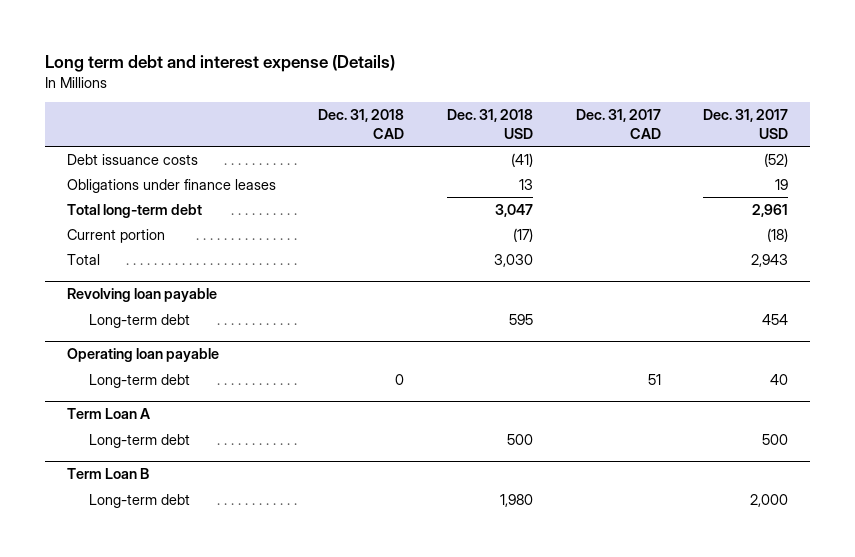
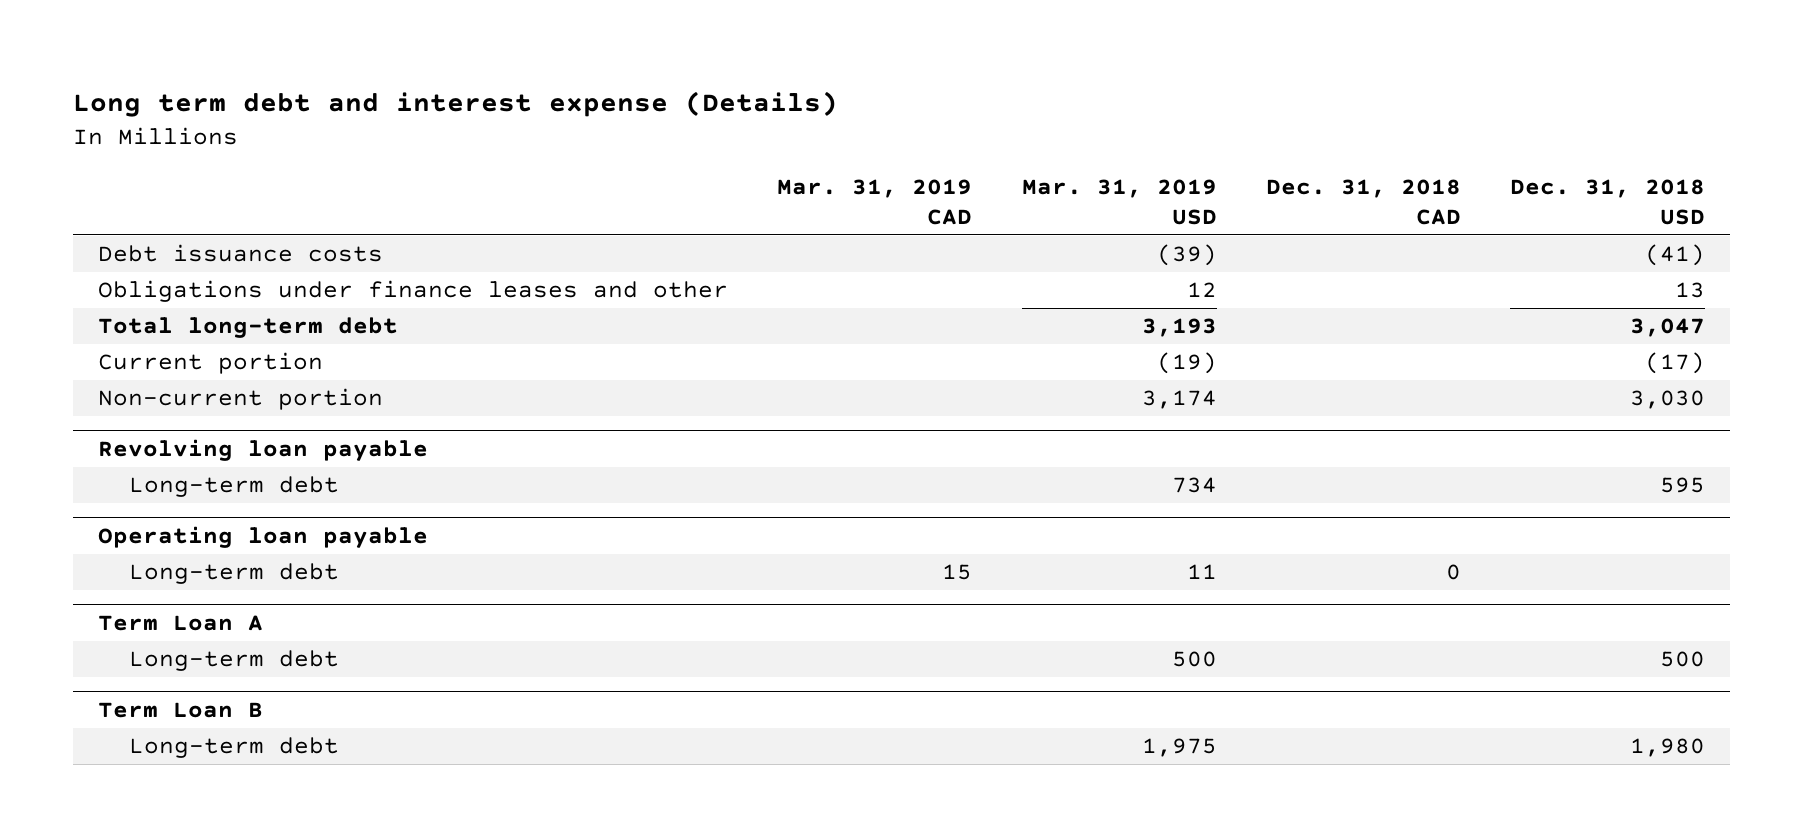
[575,109,661,140] Dec. 31, 2017 CAD -> none
[703,109,789,140] Dec. 31, 2017 USD -> none
none -> [777,179,973,225] Mar. 31, 2019 CAD
none -> [1021,179,1217,225] Mar. 31, 2019 USD
[66,178,276,193] Obligations under finance leases -> [97,280,728,303] Obligations under finance leases and other
[66,253,100,265] Total -> [97,388,383,411] Non-current portion

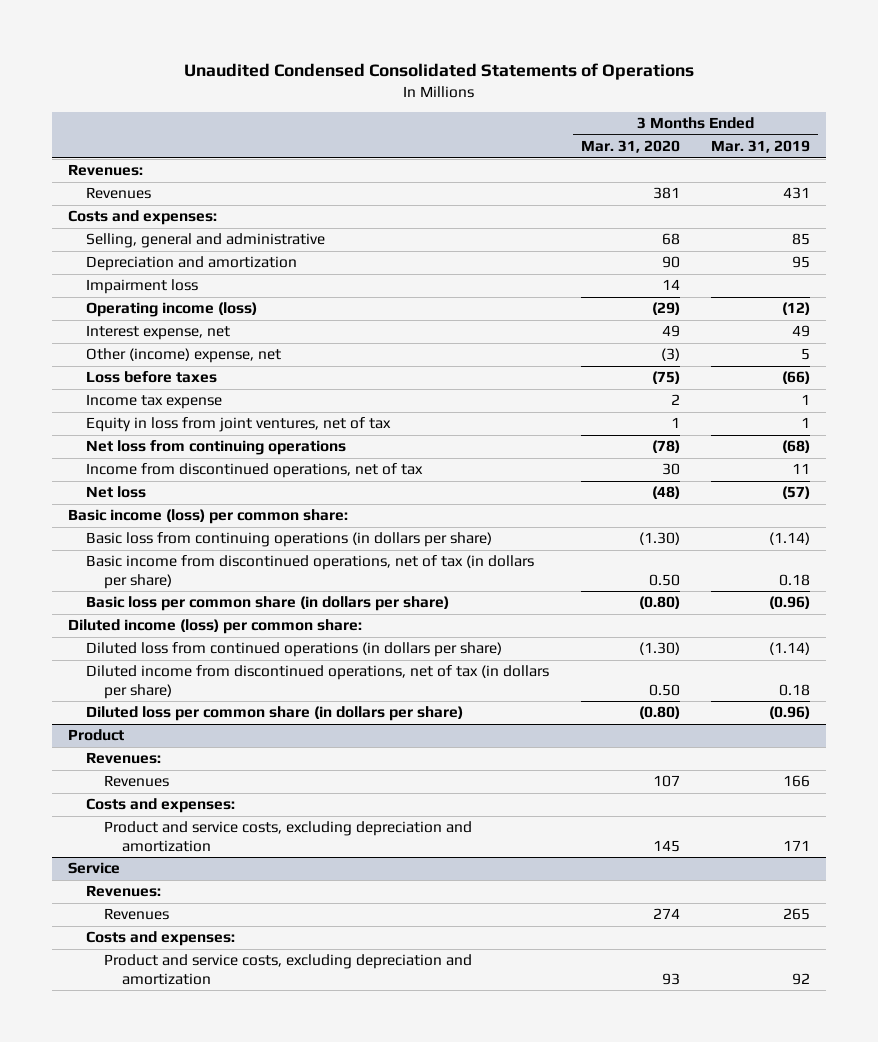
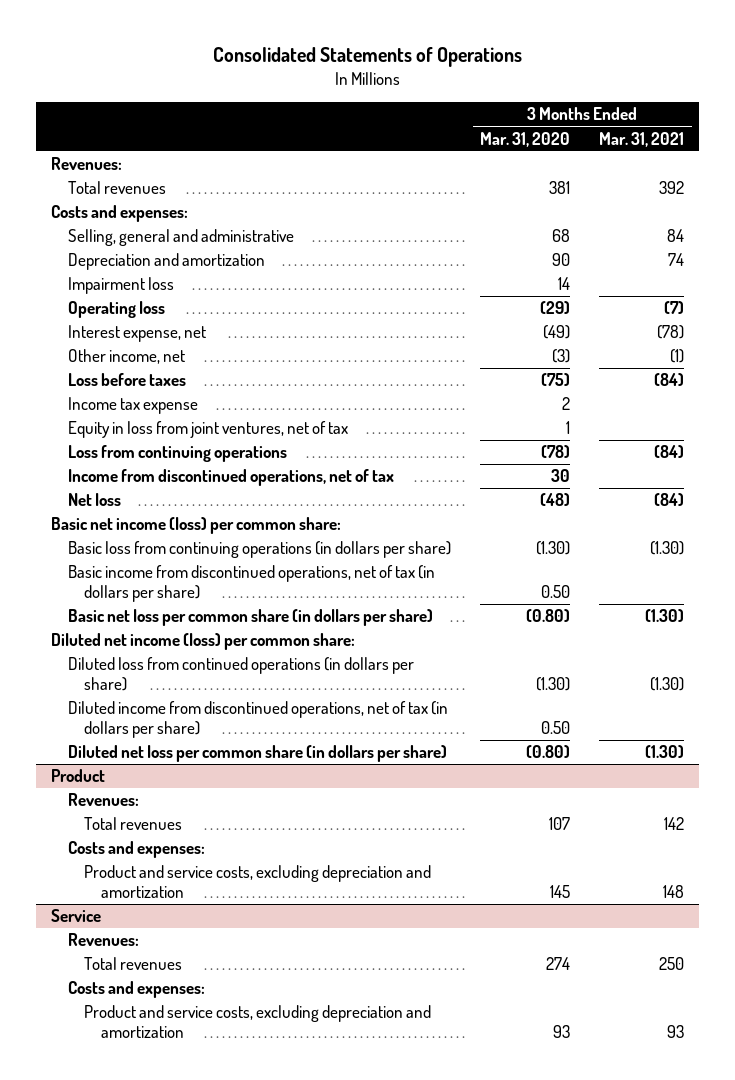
[184,62,695,80] Unaudited Condensed Consolidated Statements of Operations -> [212,47,522,68] Consolidated Statements of Operations
[711,140,811,154] Mar. 31, 2019 -> none
none -> [599,131,685,147] Mar. 31, 2021
[85,187,151,200] Revenues -> [67,181,166,195] Total revenues
[85,302,257,318] Operating income (loss) -> [67,301,165,319] Operating loss
[661,325,680,338] 49 -> [543,325,571,340] (49)
[85,348,281,364] Other (income) expense, net -> [67,349,185,365] Other income, net
[85,440,346,456] Net loss from continuing operations -> [67,445,287,463] Loss from continuing operations
[67,509,348,525] Basic income (loss) per common share: -> [50,517,341,535] Basic net income (loss) per common share:
[85,596,449,612] Basic loss per common share (in dollars per share) -> [67,609,433,627] Basic net loss per common share (in dollars per share)
[67,619,362,635] Diluted income (loss) per common share: -> [50,633,355,651] Diluted net income (loss) per common share:
[85,706,463,722] Diluted loss per common share (in dollars per share) -> [67,745,447,763] Diluted net loss per common share (in dollars per share)
[104,775,170,788] Revenues -> [84,817,183,831] Total revenues
[104,908,170,921] Revenues -> [84,957,183,971] Total revenues

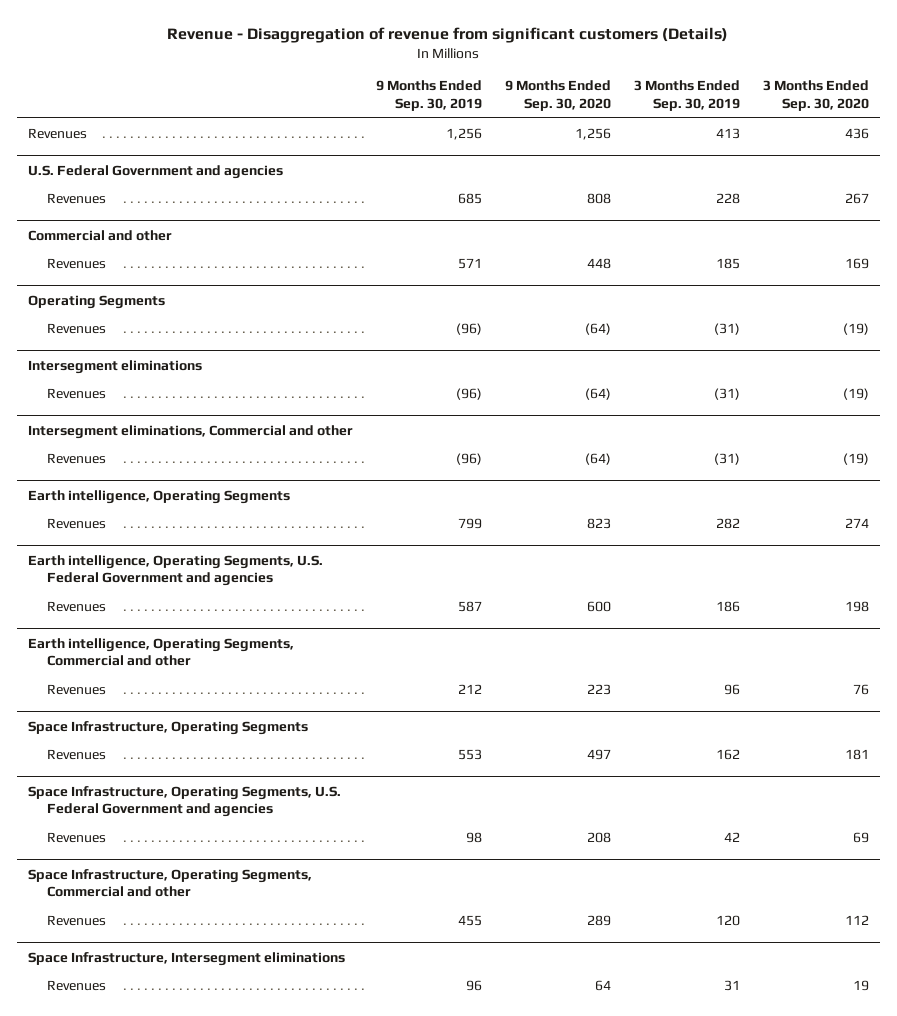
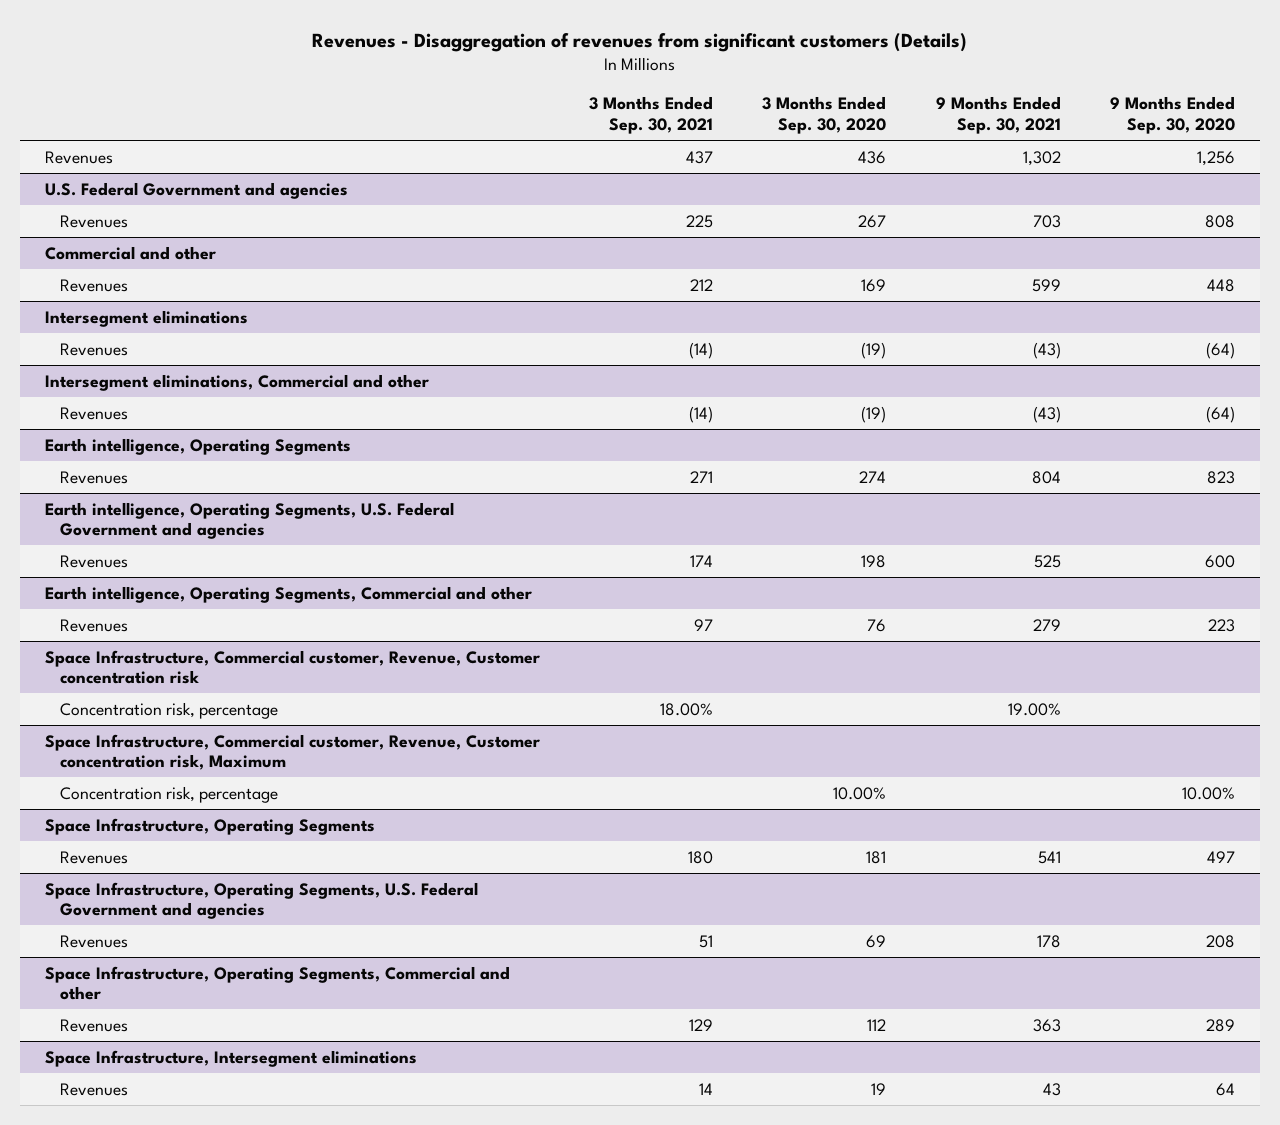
[167,26,729,43] Revenue - Disaggregation of revenue from significant customers (Details) -> [311,33,967,53] Revenues - Disaggregation of revenues from significant customers (Details)
[375,80,482,112] 9 Months Ended Sep. 30, 2019 -> none
[633,80,740,112] 3 Months Ended Sep. 30, 2019 -> none
none -> [589,96,714,135] 3 Months Ended Sep. 30, 2021
none -> [935,96,1061,135] 9 Months Ended Sep. 30, 2021
[28,294,166,309] Operating Segments -> none
[46,322,106,334] Revenues -> none
none -> [44,649,540,685] Space Infrastructure, Commercial customer, Revenue, Customer concentration risk
none -> [60,701,279,719] Concentration risk, percentage
none -> [44,733,540,771] Space Infrastructure, Commercial customer, Revenue, Customer concentration risk, Maximum
none -> [60,785,279,803] Concentration risk, percentage

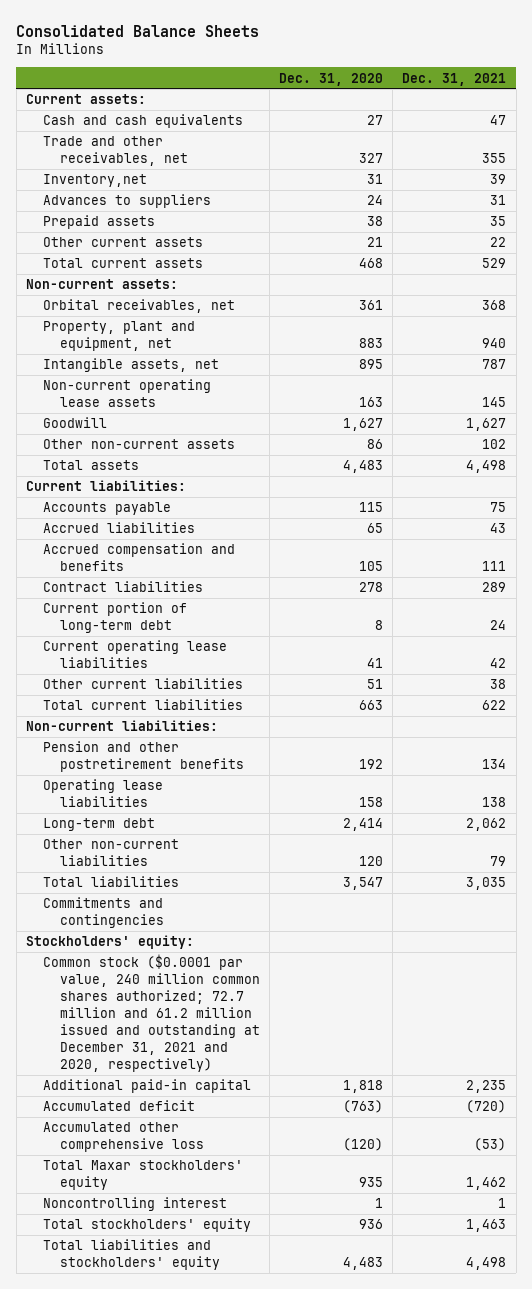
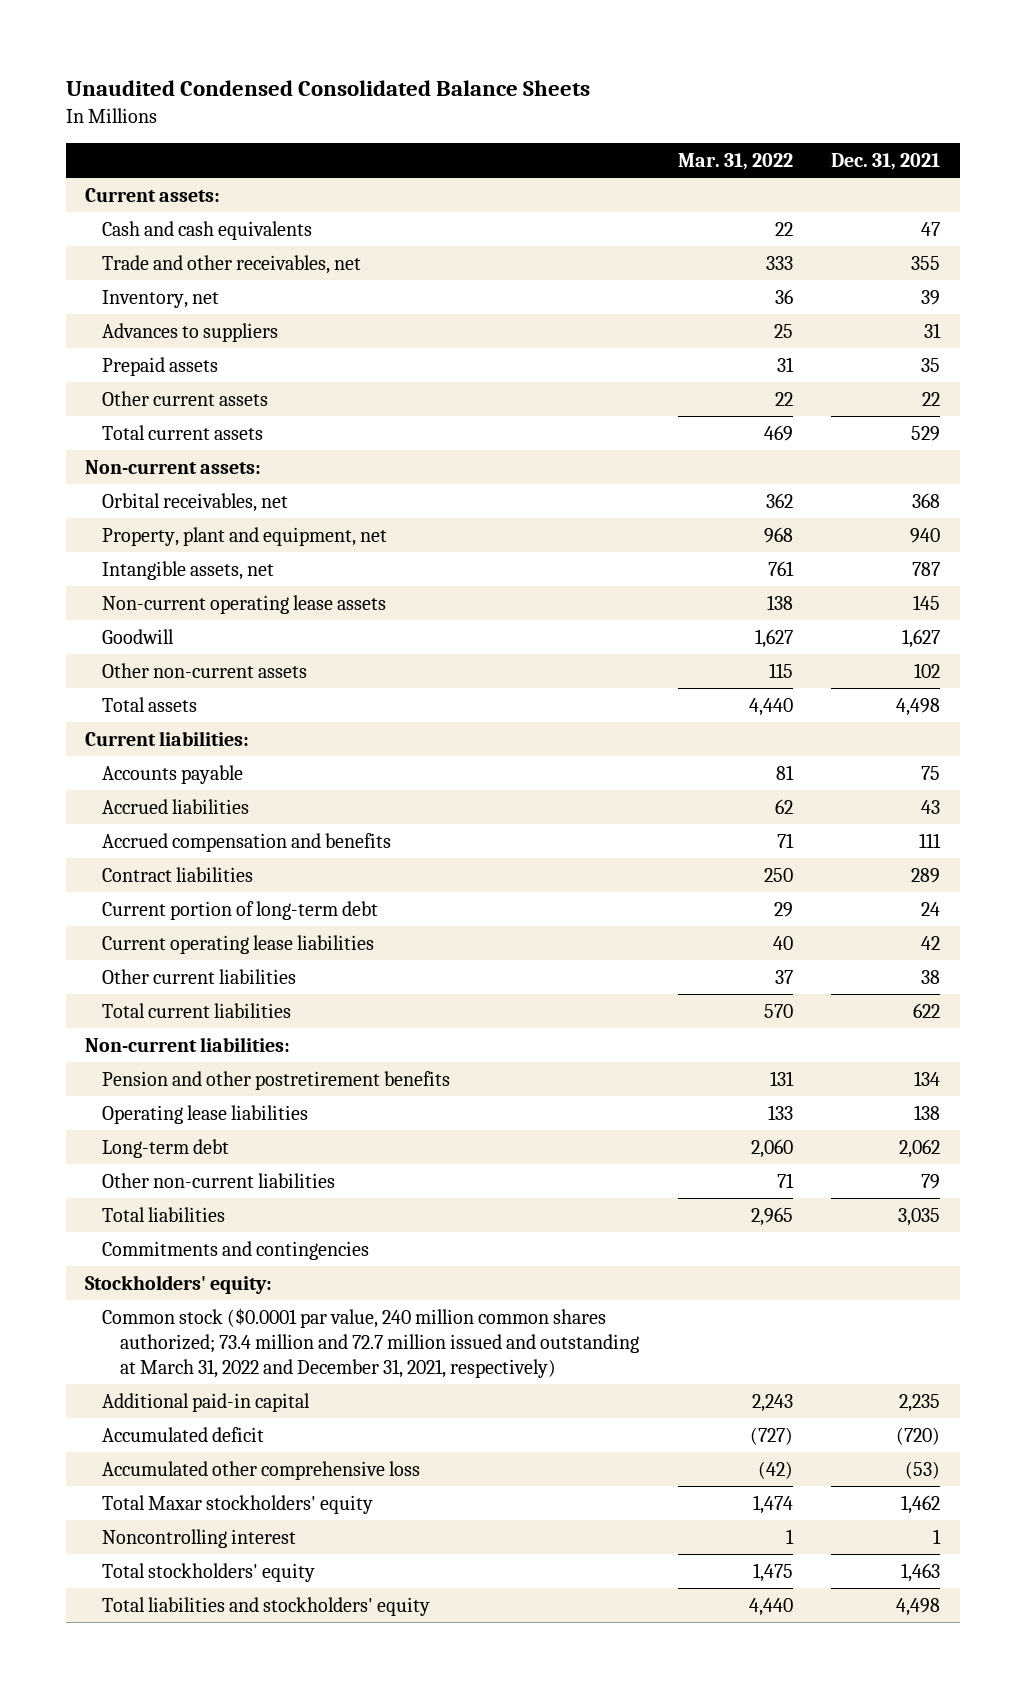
[16,24,260,37] Consolidated Balance Sheets -> [65,80,590,97] Unaudited Condensed Consolidated Balance Sheets
[279,72,384,86] Dec. 31, 2020 -> none
none -> [677,152,793,170] Mar. 31, 2022
[42,174,147,188] Inventory,net -> [102,289,220,308] Inventory, net
[42,954,261,1073] Common stock ($0.0001 par value, 240 million common shares authorized; 72.7 million and 61.2 million issued and outstanding at December 31, 2021 and 2020, respectively) -> [102,1307,639,1378] Common stock ($0.0001 par value, 240 million common shares authorized; 73.4 million and 72.7 million issued and outstanding at March 31, 2022 and December 31, 2021, respectively)

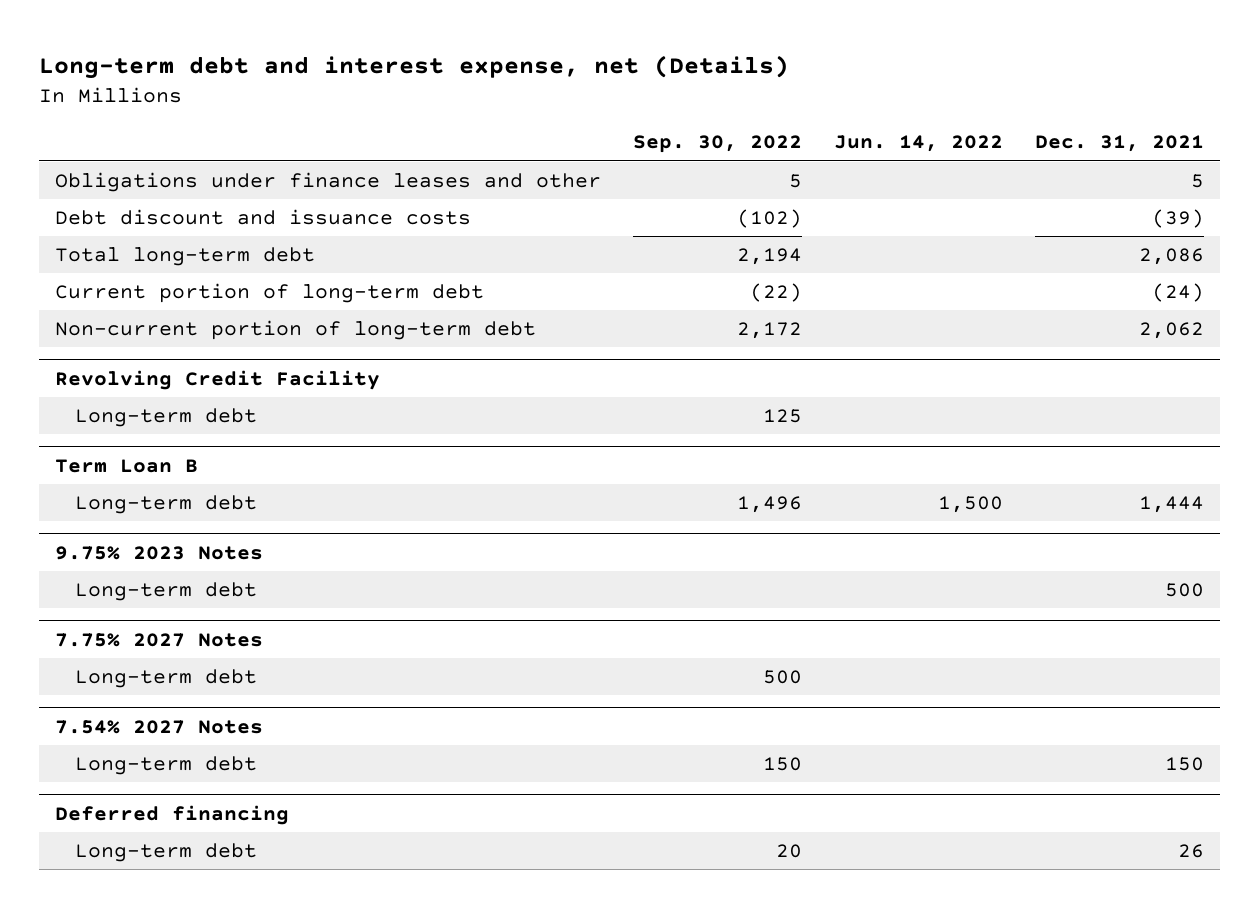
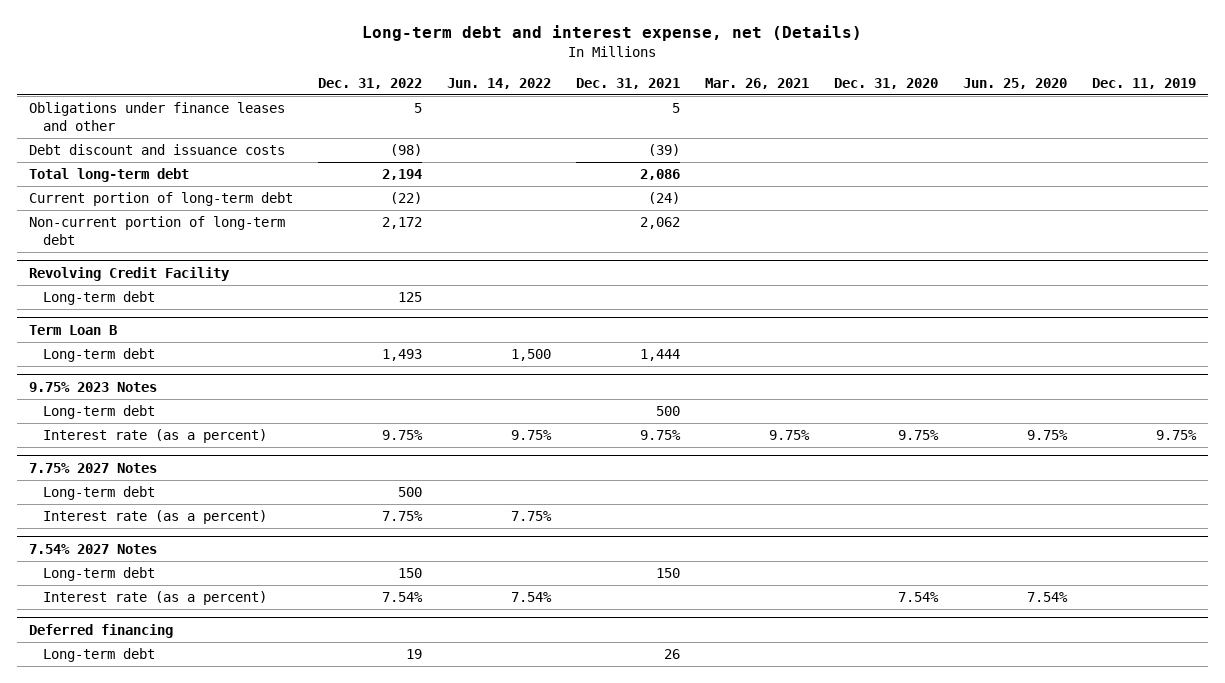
[633,135,803,154] Sep. 30, 2022 -> none
none -> [318,78,423,90] Dec. 31, 2022
none -> [704,78,809,90] Mar. 26, 2021
none -> [833,78,938,90] Dec. 31, 2020
none -> [962,78,1067,90] Jun. 25, 2020
none -> [1091,78,1196,90] Dec. 11, 2019
none -> [42,429,267,444] Interest rate (as a percent)
none -> [42,510,267,525] Interest rate (as a percent)
none -> [42,591,267,606] Interest rate (as a percent)

